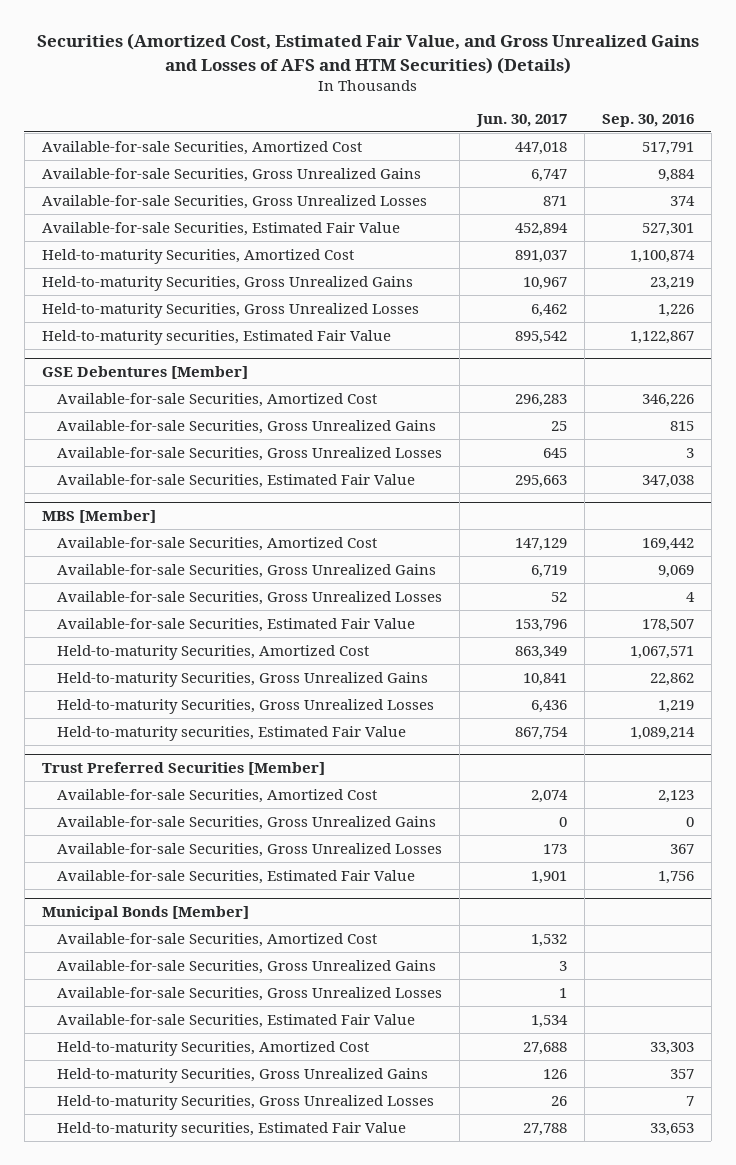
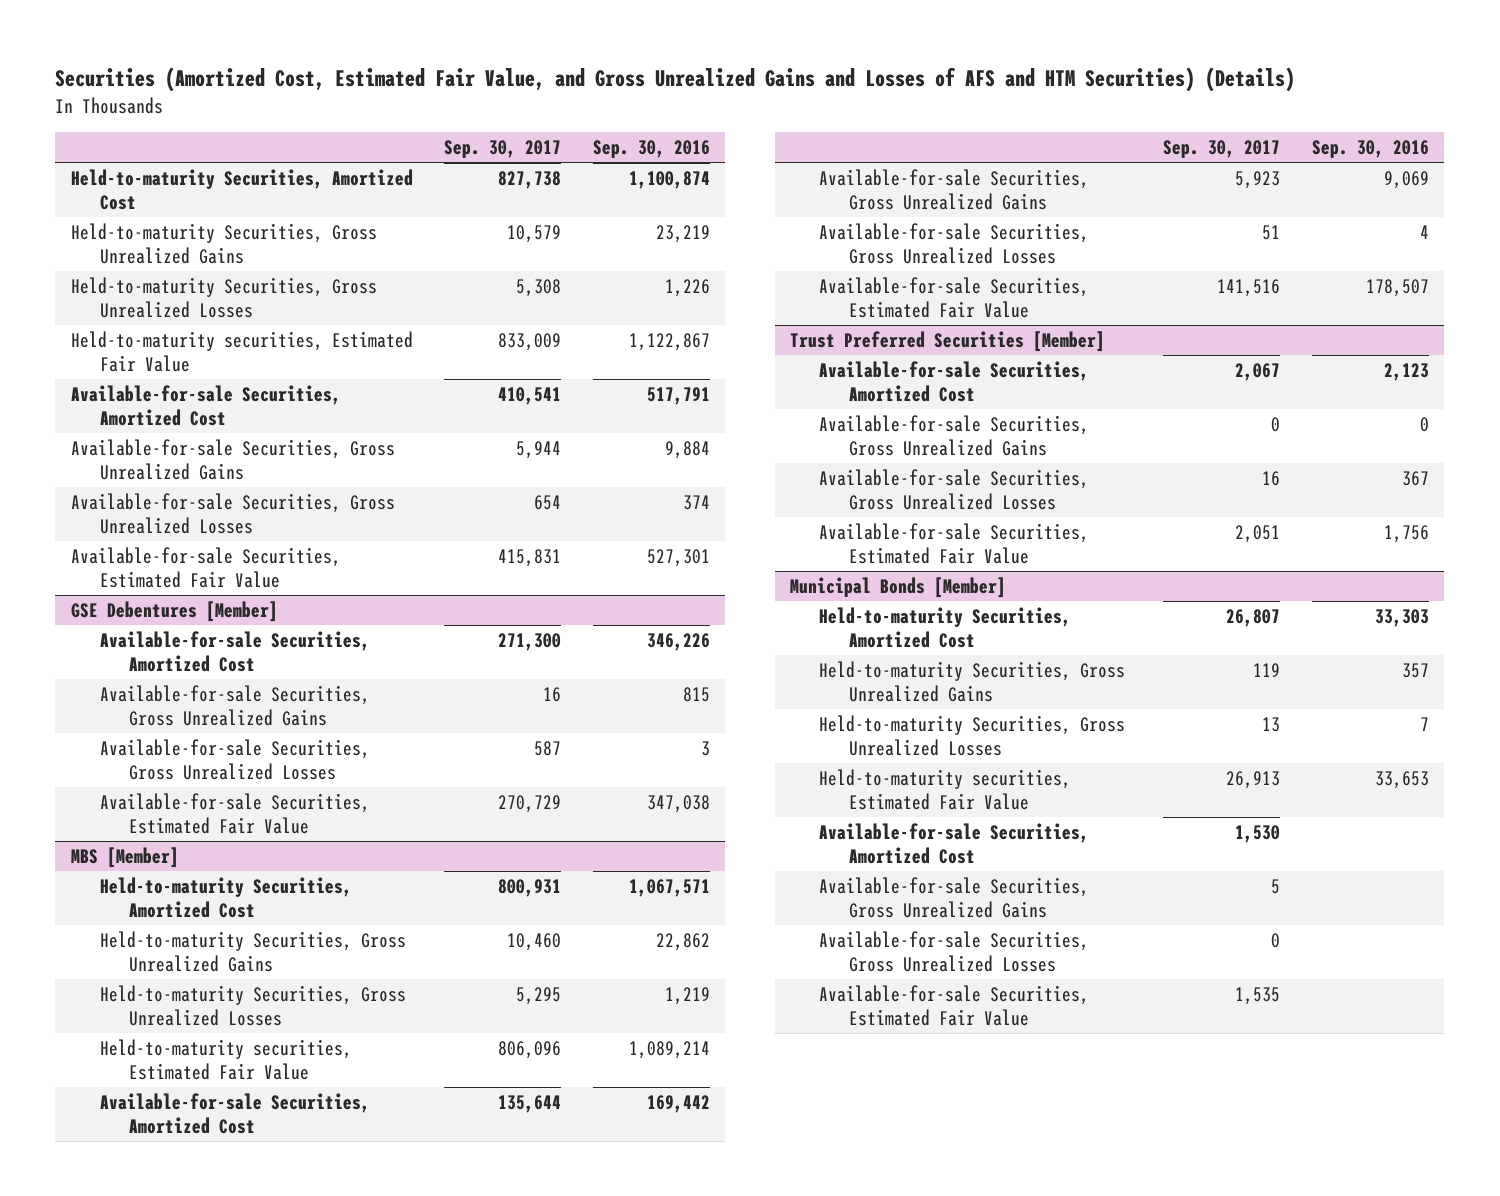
[475,114,567,128] Jun. 30, 2017 -> none
none -> [444,140,562,159] Sep. 30, 2017
[41,140,362,155] Available-for-sale Securities, Amortized Cost -> [71,384,342,427] Available-for-sale Securities, Amortized Cost
[41,167,421,182] Available-for-sale Securities, Gross Unrealized Gains -> [71,438,396,481] Available-for-sale Securities, Gross Unrealized Gains
[41,194,427,209] Available-for-sale Securities, Gross Unrealized Losses -> [71,492,396,535] Available-for-sale Securities, Gross Unrealized Losses
[41,221,400,236] Available-for-sale Securities, Estimated Fair Value -> [71,546,342,589] Available-for-sale Securities, Estimated Fair Value
[56,536,377,551] Available-for-sale Securities, Amortized Cost -> [100,1092,371,1135] Available-for-sale Securities, Amortized Cost
[56,563,436,578] Available-for-sale Securities, Gross Unrealized Gains -> [819,168,1090,211] Available-for-sale Securities, Gross Unrealized Gains
[56,590,442,605] Available-for-sale Securities, Gross Unrealized Losses -> [819,222,1090,265] Available-for-sale Securities, Gross Unrealized Losses
[56,617,415,632] Available-for-sale Securities, Estimated Fair Value -> [819,276,1090,319] Available-for-sale Securities, Estimated Fair Value
[56,932,377,947] Available-for-sale Securities, Amortized Cost -> [819,822,1090,865] Available-for-sale Securities, Amortized Cost
[56,959,436,974] Available-for-sale Securities, Gross Unrealized Gains -> [819,876,1090,919] Available-for-sale Securities, Gross Unrealized Gains
[56,986,442,1001] Available-for-sale Securities, Gross Unrealized Losses -> [819,930,1090,973] Available-for-sale Securities, Gross Unrealized Losses
[56,1013,415,1028] Available-for-sale Securities, Estimated Fair Value -> [819,984,1090,1027] Available-for-sale Securities, Estimated Fair Value

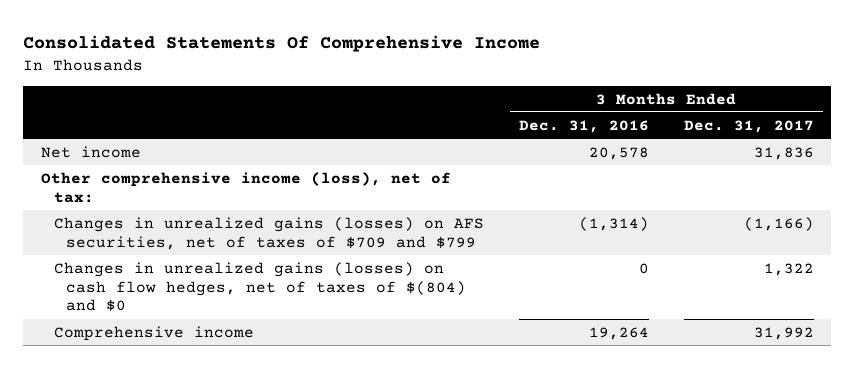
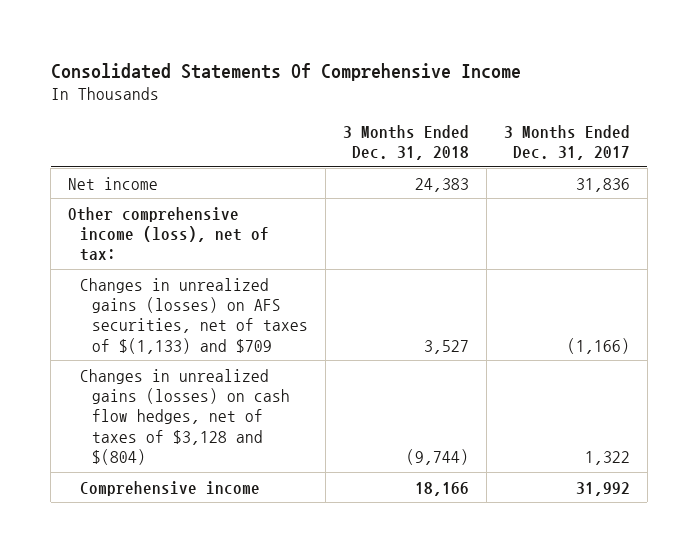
[518,119,649,133] Dec. 31, 2016 -> none
none -> [343,124,470,160] 3 Months Ended Dec. 31, 2018
[53,216,484,250] Changes in unrealized gains (losses) on AFS securities, net of taxes of $709 and $799 -> [80,277,309,354] Changes in unrealized gains (losses) on AFS securities, net of taxes of $(1,133) and $709
[53,261,467,312] Changes in unrealized gains (losses) on cash flow hedges, net of taxes of $(804) and $0 -> [80,368,291,466] Changes in unrealized gains (losses) on cash flow hedges, net of taxes of $3,128 and $(804)

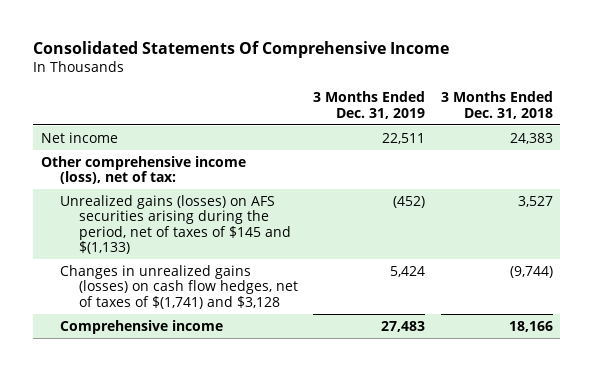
[503,124,630,160] 3 Months Ended Dec. 31, 2017 -> none
none -> [313,91,426,119] 3 Months Ended Dec. 31, 2019
[80,277,309,354] Changes in unrealized gains (losses) on AFS securities, net of taxes of $(1,133) and $709 -> [60,194,292,255] Unrealized gains (losses) on AFS securities arising during the period, net of taxes of $145 and $(1,133)
[80,368,291,466] Changes in unrealized gains (losses) on cash flow hedges, net of taxes of $3,128 and $(804) -> [60,264,299,309] Changes in unrealized gains (losses) on cash flow hedges, net of taxes of $(1,741) and $3,128

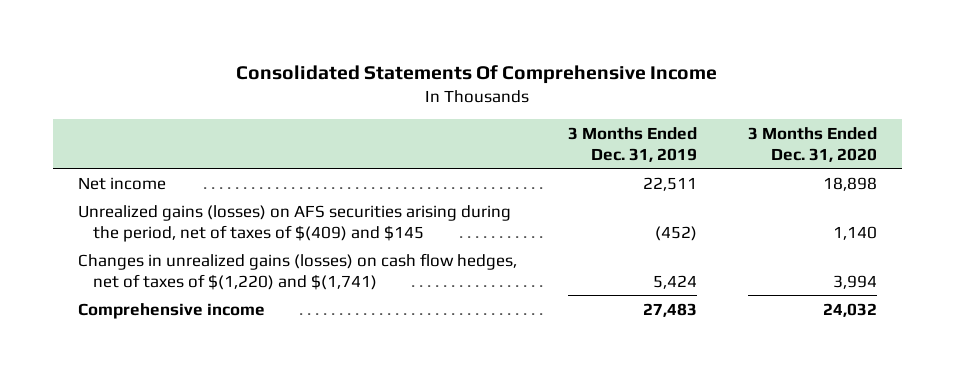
[440,91,553,119] 3 Months Ended Dec. 31, 2018 -> none
none -> [747,126,877,162] 3 Months Ended Dec. 31, 2020
[40,155,246,185] Other comprehensive income (loss), net of tax: -> none
[60,194,292,255] Unrealized gains (losses) on AFS securities arising during the period, net of taxes of $145 and $(1,133) -> [78,204,512,242] Unrealized gains (losses) on AFS securities arising during the period, net of taxes of $(409) and $145
[60,264,299,309] Changes in unrealized gains (losses) on cash flow hedges, net of taxes of $(1,741) and $3,128 -> [78,252,518,290] Changes in unrealized gains (losses) on cash flow hedges, net of taxes of $(1,220) and $(1,741)

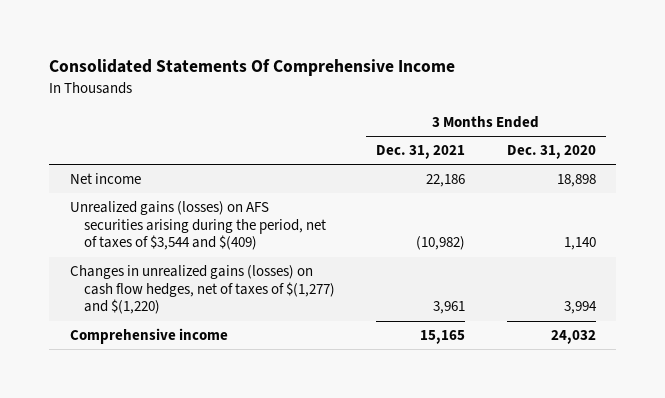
[567,126,697,162] 3 Months Ended Dec. 31, 2019 -> none
none -> [376,145,466,160] Dec. 31, 2021
[78,204,512,242] Unrealized gains (losses) on AFS securities arising during the period, net of taxes of $(409) and $145 -> [69,201,326,251] Unrealized gains (losses) on AFS securities arising during the period, net of taxes of $3,544 and $(409)
[78,252,518,290] Changes in unrealized gains (losses) on cash flow hedges, net of taxes of $(1,220) and $(1,741) -> [69,265,335,315] Changes in unrealized gains (losses) on cash flow hedges, net of taxes of $(1,277) and $(1,220)

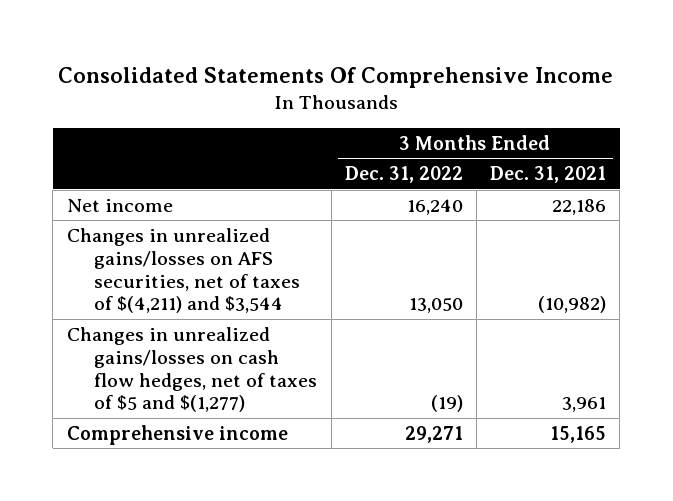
[506,145,596,160] Dec. 31, 2020 -> none
none -> [344,166,463,184] Dec. 31, 2022
[69,201,326,251] Unrealized gains (losses) on AFS securities arising during the period, net of taxes of $3,544 and $(409) -> [66,227,301,314] Changes in unrealized gains/losses on AFS securities, net of taxes of $(4,211) and $3,544
[69,265,335,315] Changes in unrealized gains (losses) on cash flow hedges, net of taxes of $(1,277) and $(1,220) -> [66,326,318,413] Changes in unrealized gains/losses on cash flow hedges, net of taxes of $5 and $(1,277)

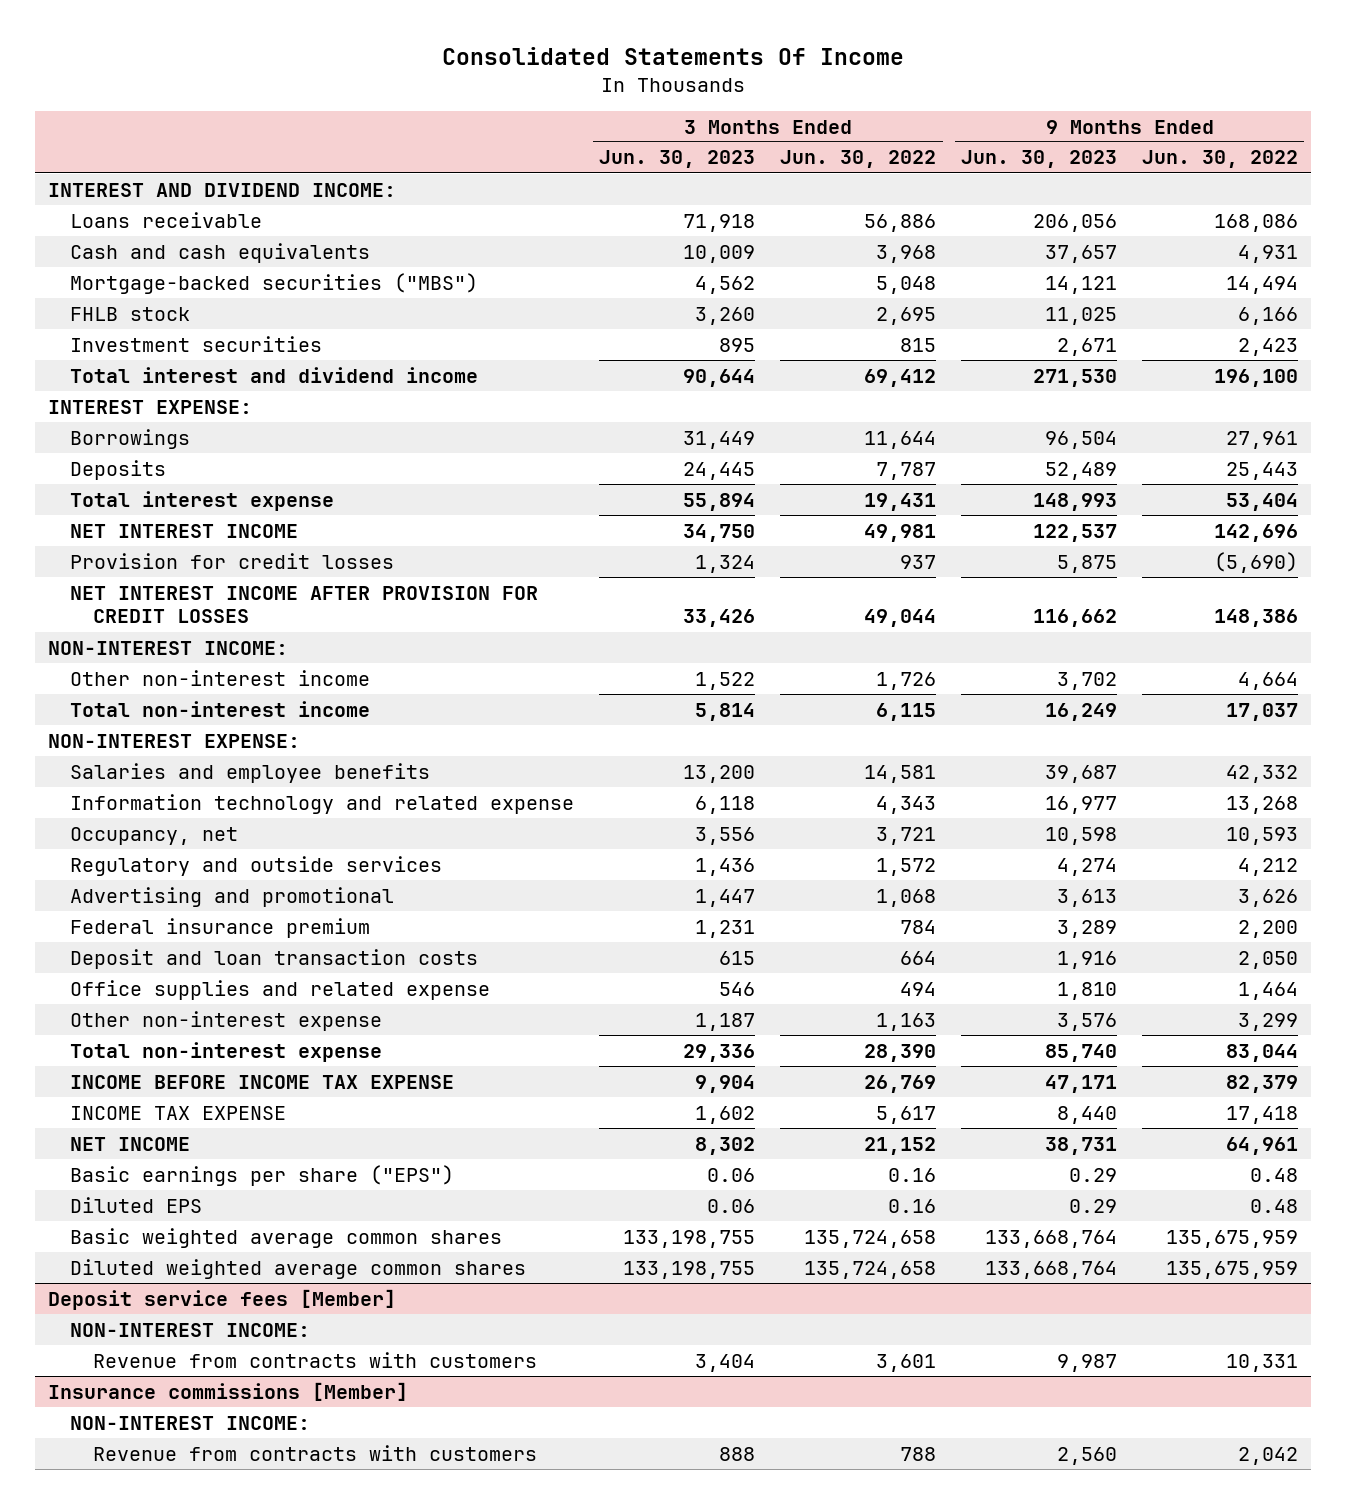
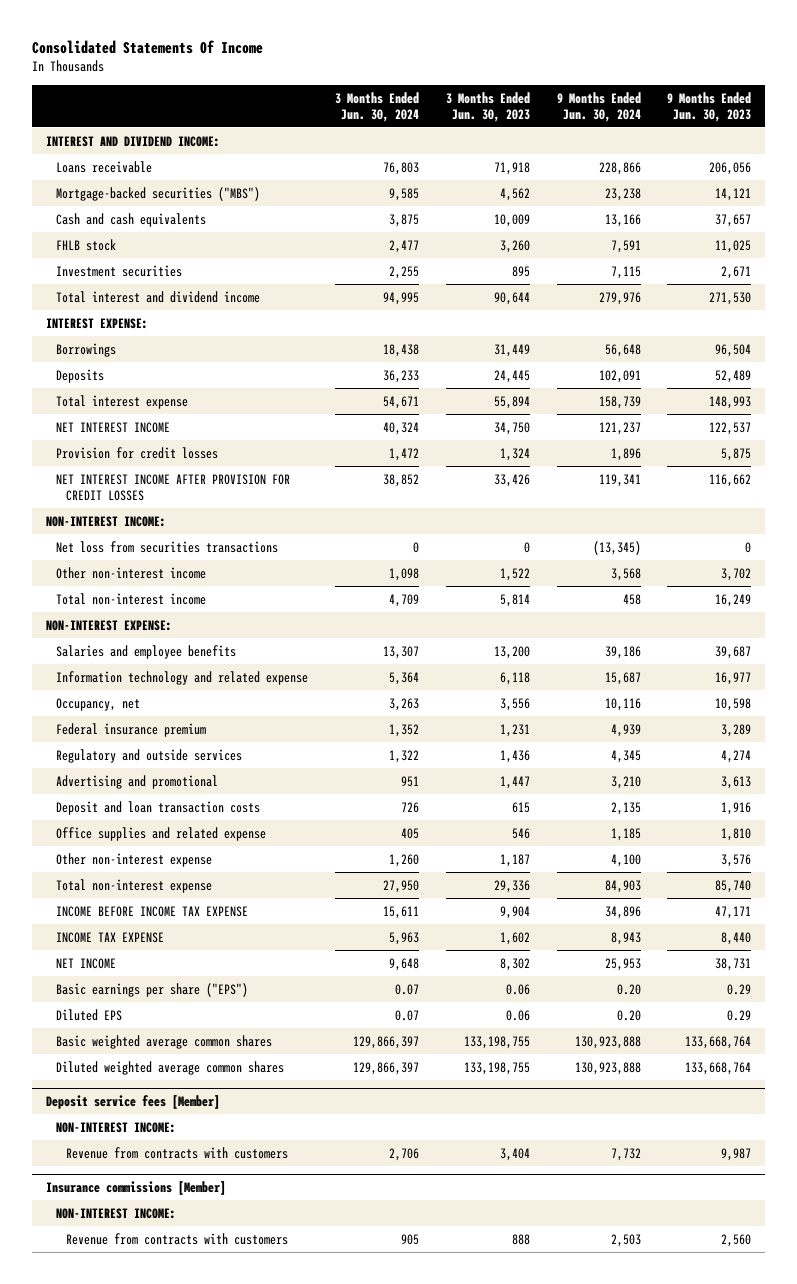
[780,150,937,169] Jun. 30, 2022 -> none
[1142,150,1299,169] Jun. 30, 2022 -> none
none -> [334,91,419,122] 3 Months Ended Jun. 30, 2024
none -> [556,91,641,122] 9 Months Ended Jun. 30, 2024
[70,242,371,263] Cash and cash equivalents -> [56,212,207,227] Cash and cash equivalents
none -> [56,540,279,553] Net loss from securities transactions
[70,917,371,938] Federal insurance premium -> [56,722,207,737] Federal insurance premium

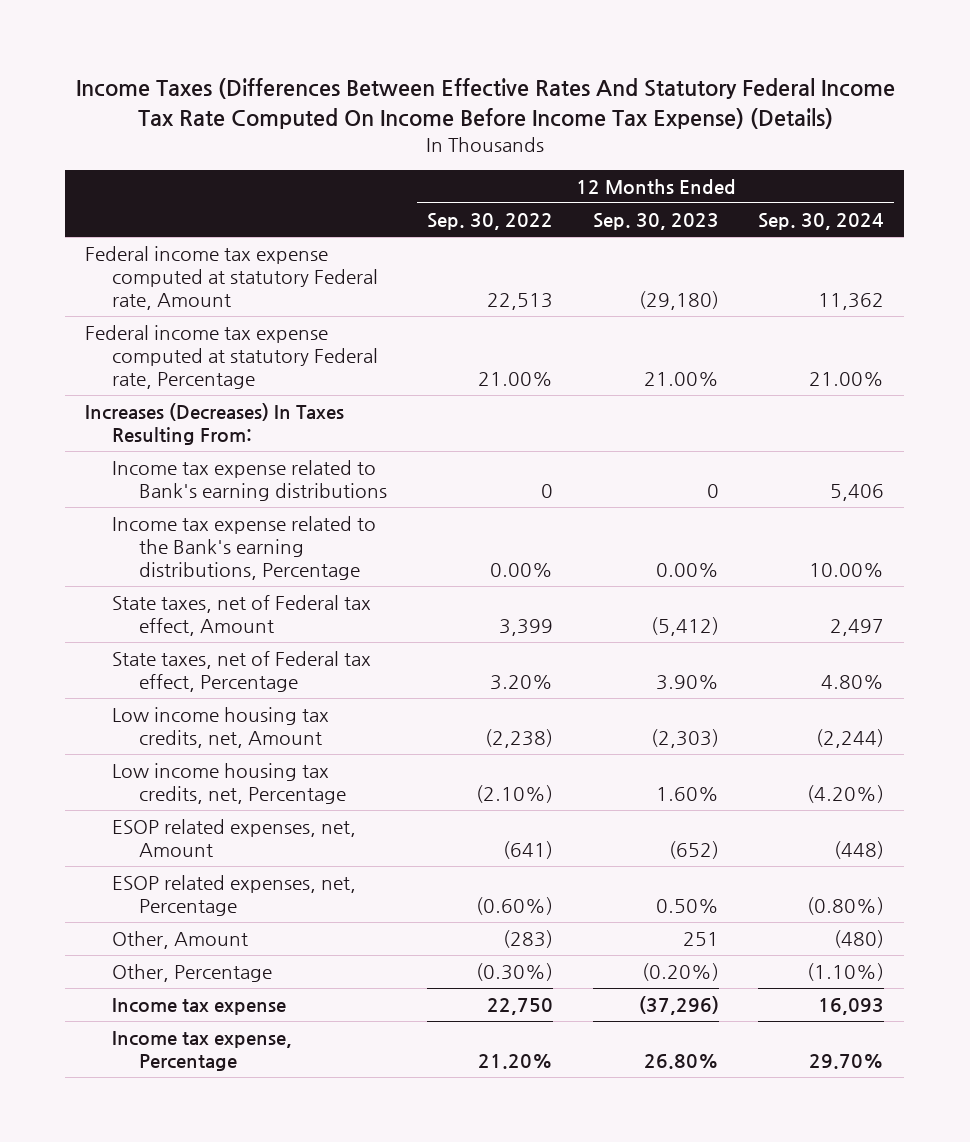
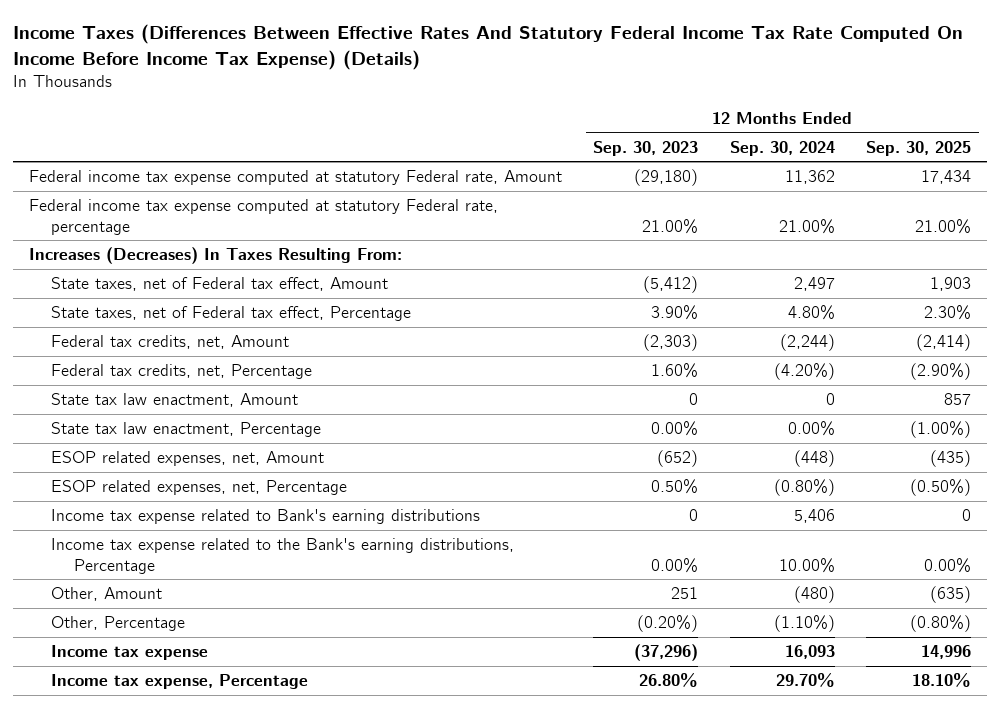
[427,213,554,231] Sep. 30, 2022 -> none
none -> [866,140,972,156] Sep. 30, 2025
[85,325,379,390] Federal income tax expense computed at statutory Federal rate, Percentage -> [29,199,499,235] Federal income tax expense computed at statutory Federal rate, percentage
[112,707,330,749] Low income housing tax credits, net, Amount -> [51,335,290,350] Federal tax credits, net, Amount
[112,763,347,805] Low income housing tax credits, net, Percentage -> [51,364,313,380] Federal tax credits, net, Percentage
none -> [51,393,299,408] State tax law enactment, Amount
none -> [51,422,322,438] State tax law enactment, Percentage
[112,460,388,502] Income tax expense related to Bank's earning distributions -> [51,509,481,525] Income tax expense related to Bank's earning distributions
[112,516,377,581] Income tax expense related to the Bank's earning distributions, Percentage -> [51,538,515,574] Income tax expense related to the Bank's earning distributions, Percentage

